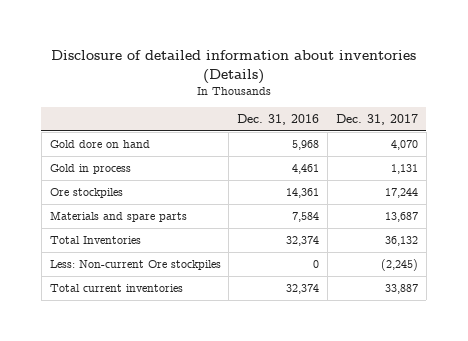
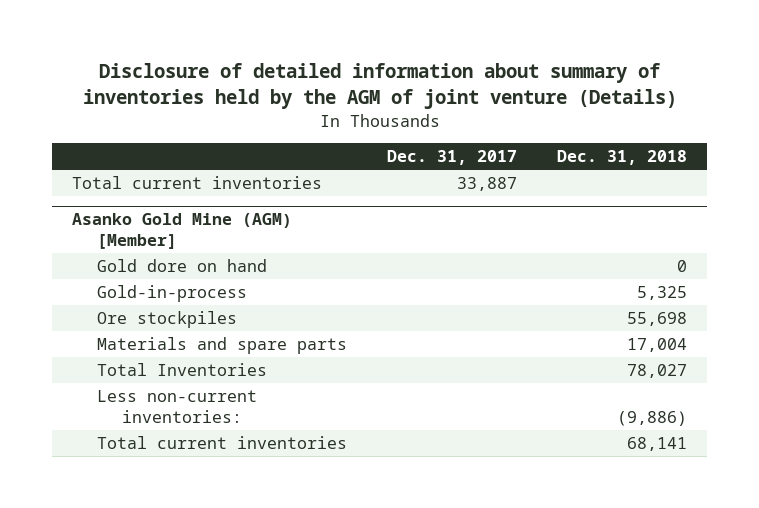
[50,49,416,84] Disclosure of detailed information about inventories (Details) -> [82,63,677,110] Disclosure of detailed information about summary of inventories held by the AGM of joint venture (Details)
[237,113,320,125] Dec. 31, 2016 -> none
none -> [556,150,687,166] Dec. 31, 2018
[49,140,150,149] Gold dore on hand -> none
[49,164,131,175] Gold in process -> none
[49,188,123,199] Ore stockpiles -> none
[49,211,187,223] Materials and spare parts -> none
[49,236,141,245] Total Inventories -> none
[49,260,221,271] Less: Non-current Ore stockpiles -> none
none -> [72,213,293,250] Asanko Gold Mine (AGM) [Member]
none -> [97,259,268,273] Gold dore on hand
none -> [97,285,248,303] Gold-in-process
none -> [97,311,238,329] Ore stockpiles
none -> [97,337,348,355] Materials and spare parts
none -> [97,363,268,377] Total Inventories
none -> [97,390,258,423] Less non-current inventories:
none -> [97,436,348,450] Total current inventories

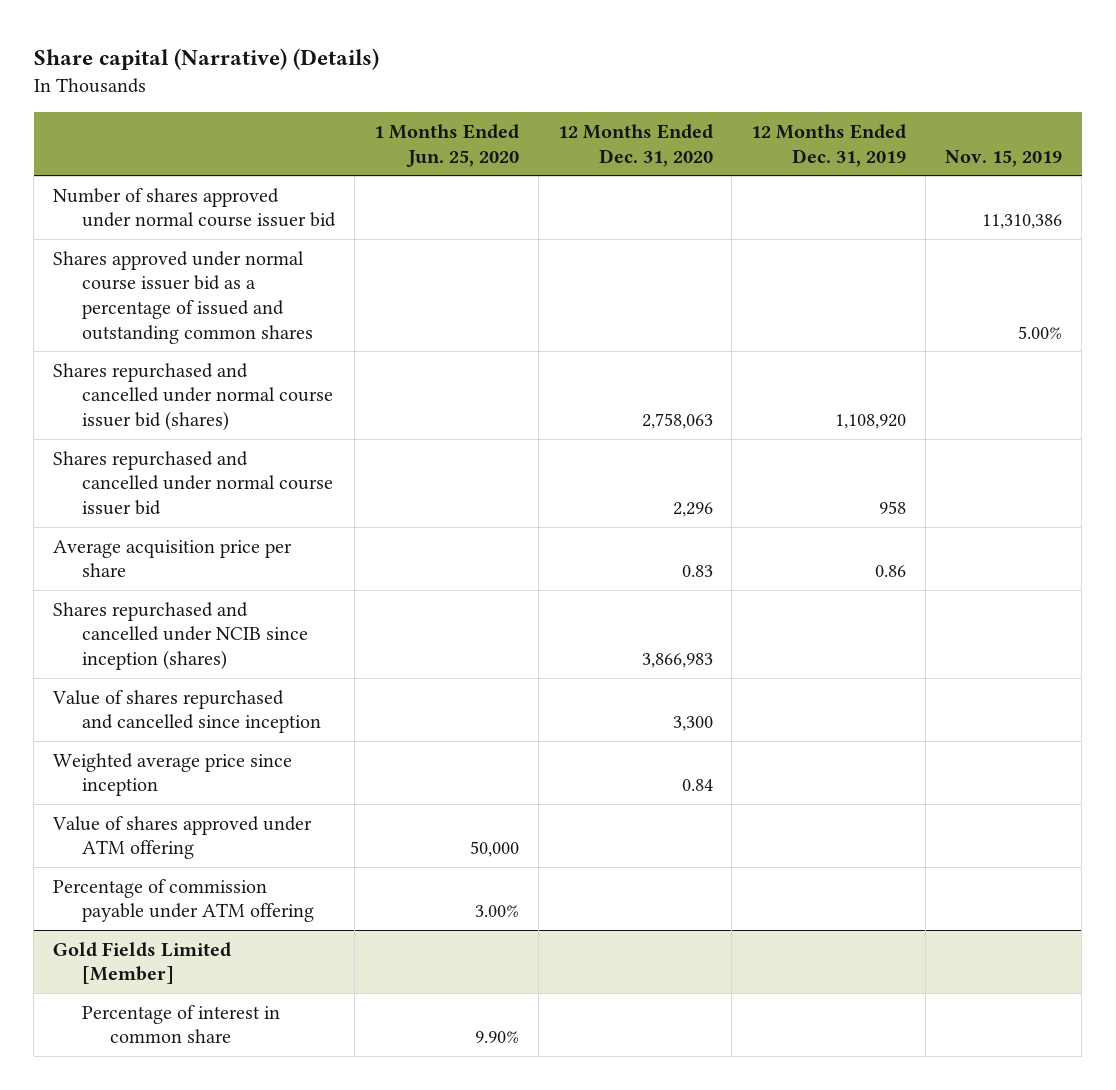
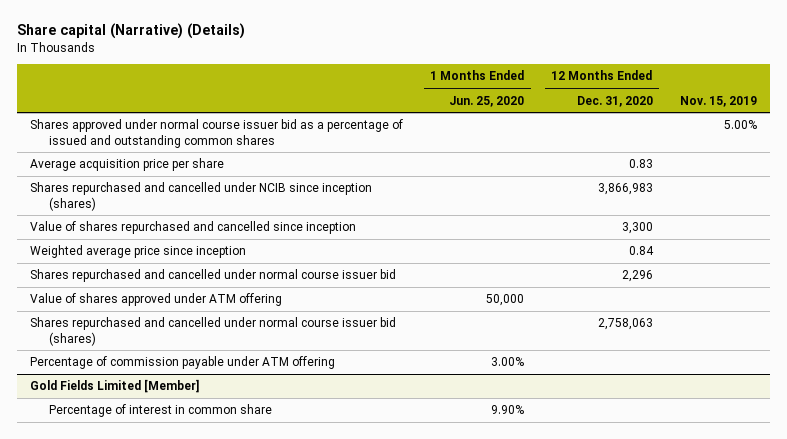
[751,123,907,167] 12 Months Ended Dec. 31, 2019 -> none
[53,187,336,228] Number of shares approved under normal course issuer bid -> none
[53,450,333,516] Shares repurchased and cancelled under normal course issuer bid -> [30,269,397,283] Shares repurchased and cancelled under normal course issuer bid
[53,362,333,432] Shares repurchased and cancelled under normal course issuer bid (shares) -> [30,317,397,346] Shares repurchased and cancelled under normal course issuer bid (shares)

